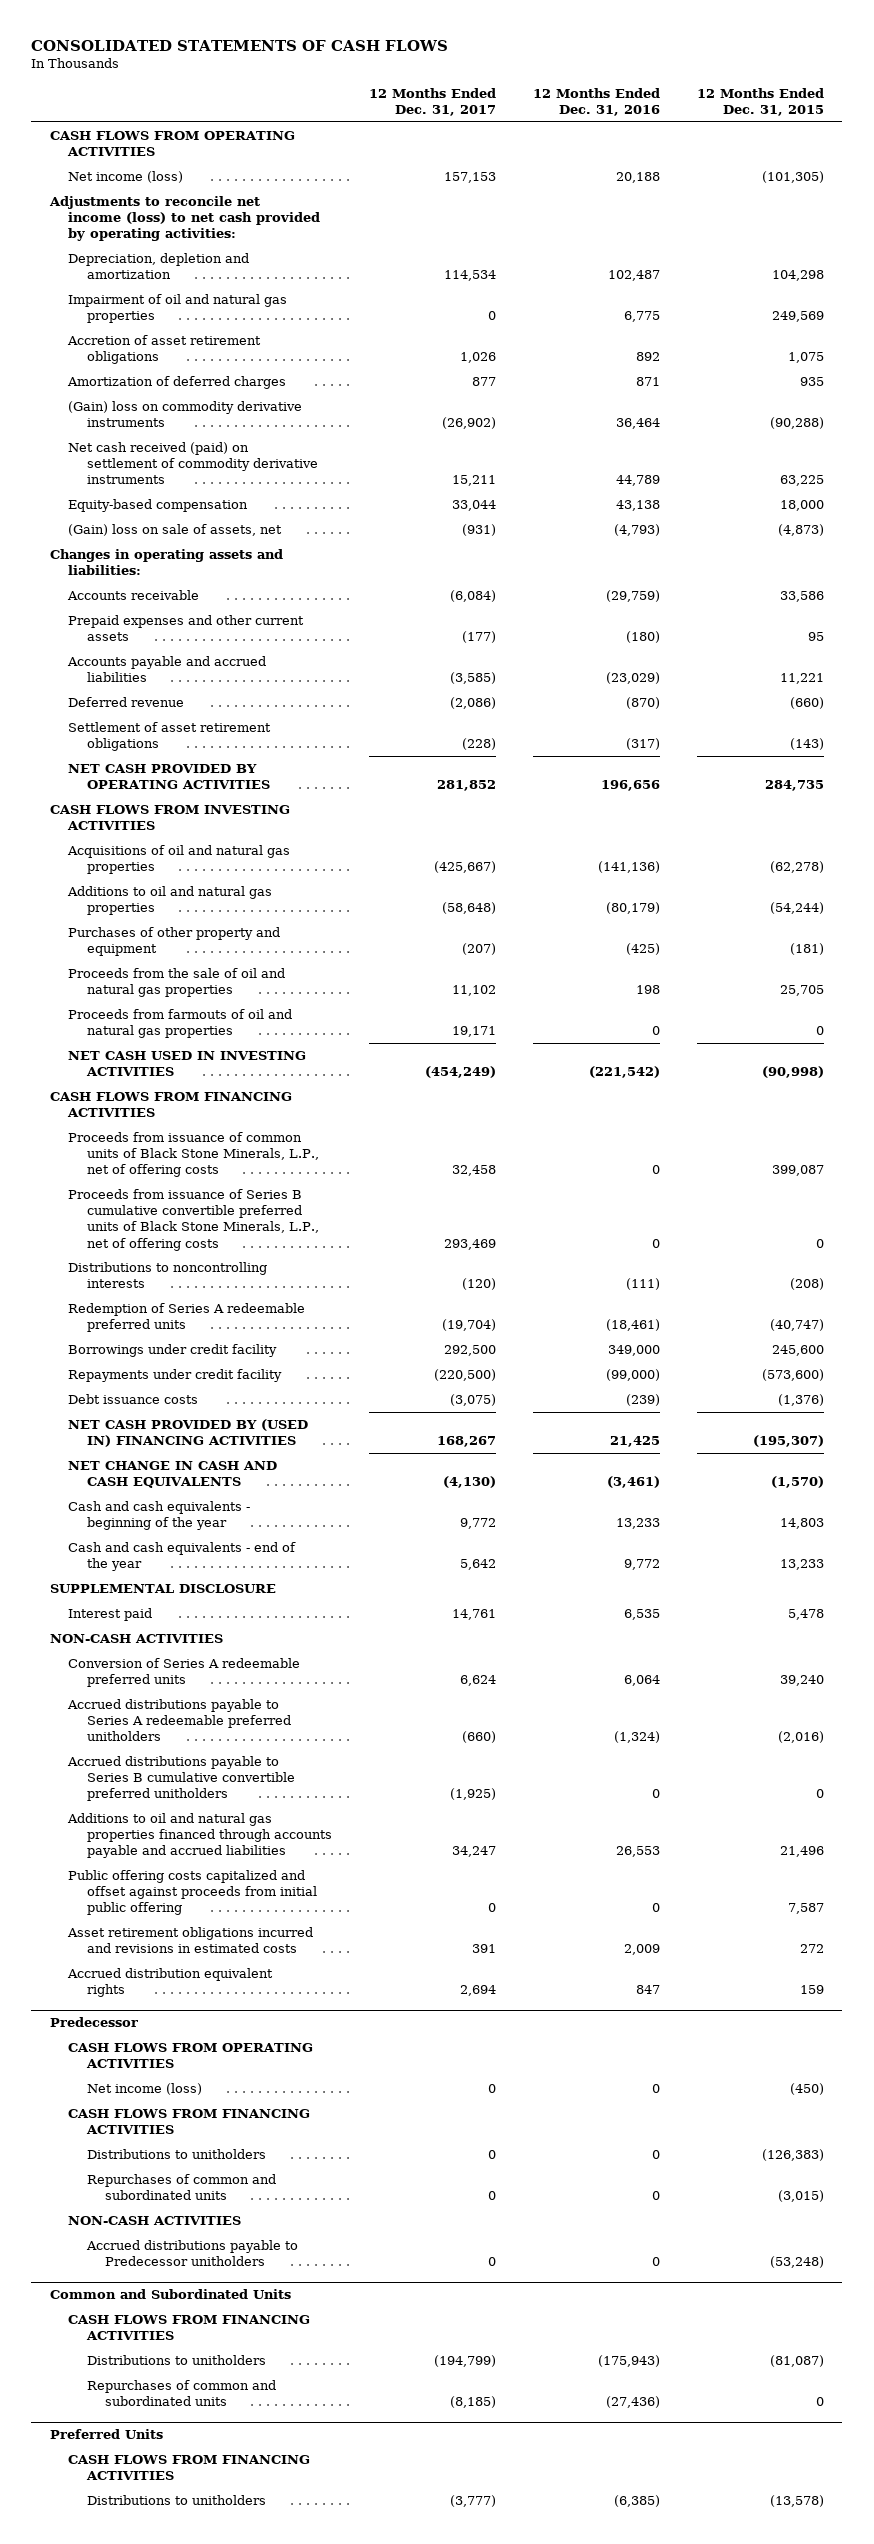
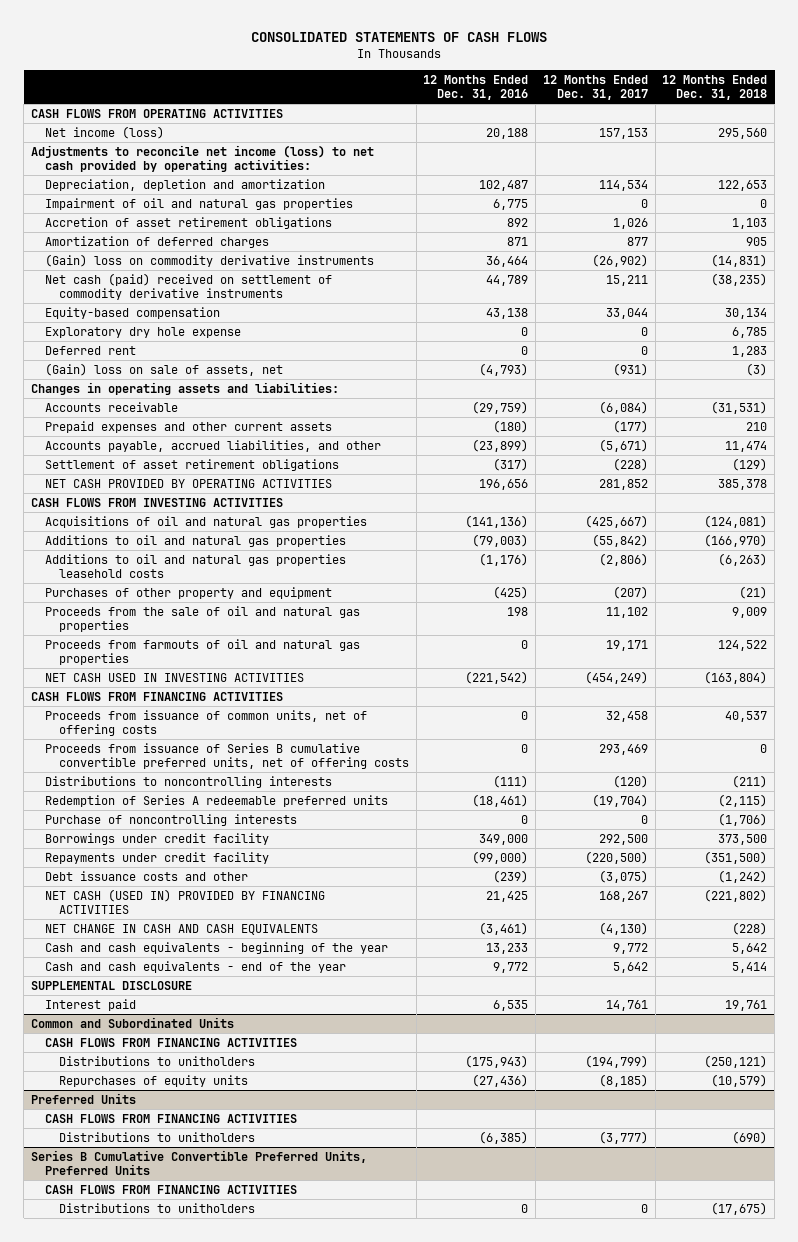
[696,87,824,116] 12 Months Ended Dec. 31, 2015 -> none
none -> [662,74,768,100] 12 Months Ended Dec. 31, 2018
[68,442,318,485] Net cash received (paid) on settlement of commodity derivative instruments -> [44,272,332,300] Net cash (paid) received on settlement of commodity derivative instruments
none -> [44,326,241,338] Exploratory dry hole expense
none -> [44,345,136,355] Deferred rent
[68,697,185,708] Deferred revenue -> none
[67,656,267,683] Accounts payable and accrued liabilities -> [44,439,381,452] Accounts payable, accrued liabilities, and other
[449,672,496,685] (3,585) -> [598,438,648,452] (5,671)
[605,672,660,685] (23,029) -> [472,438,529,452] (23,899)
[441,902,496,915] (58,648) -> [591,533,648,547] (55,842)
[605,902,660,915] (80,179) -> [472,533,529,547] (79,003)
none -> [44,553,346,578] Additions to oil and natural gas properties leasehold costs
[68,1132,319,1178] Proceeds from issuance of common units of Black Stone Minerals, L.P., net of offering costs -> [44,709,367,736] Proceeds from issuance of common units, net of offering costs
[68,1189,319,1251] Proceeds from issuance of Series B cumulative convertible preferred units of Black Stone Minerals, L.P., net of offering costs -> [44,742,409,769] Proceeds from issuance of Series B cumulative convertible preferred units, net of offering costs
none -> [44,813,297,826] Purchase of noncontrolling interests
[68,1394,199,1405] Debt issuance costs -> [44,870,248,881] Debt issuance costs and other
[68,1419,309,1448] NET CASH PROVIDED BY (USED IN) FINANCING ACTIVITIES -> [44,888,325,914] NET CASH (USED IN) PROVIDED BY FINANCING ACTIVITIES
[49,1634,223,1644] NON-CASH ACTIVITIES -> none
[68,1658,301,1688] Conversion of Series A redeemable preferred units -> none
[67,1699,291,1742] Accrued distributions payable to Series A redeemable preferred unitholders -> none
[67,1756,295,1802] Accrued distributions payable to Series B cumulative convertible preferred unitholders -> none
[67,1813,332,1859] Additions to oil and natural gas properties financed through accounts payable and accrued liabilities -> none
[68,1870,317,1916] Public offering costs capitalized and offset against proceeds from initial public offering -> none
[67,1927,314,1954] Asset retirement obligations incurred and revisions in estimated costs -> none
[67,1968,274,1998] Accrued distribution equivalent rights -> none
[49,2017,138,2028] Predecessor -> none
[68,2043,314,2069] CASH FLOWS FROM OPERATING ACTIVITIES -> none
[86,2083,202,2096] Net income (loss) -> none
[68,2109,311,2135] CASH FLOWS FROM FINANCING ACTIVITIES -> none
[86,2149,266,2160] Distributions to unitholders -> none
[86,2174,276,2201] Repurchases of common and subordinated units -> none
[68,2216,242,2226] NON-CASH ACTIVITIES -> none
[85,2240,298,2267] Accrued distributions payable to Predecessor unitholders -> none
[86,2380,276,2407] Repurchases of common and subordinated units -> [58,1074,248,1087] Repurchases of equity units
none -> [30,1149,367,1175] Series B Cumulative Convertible Preferred Units, Preferred Units
none -> [44,1184,297,1194] CASH FLOWS FROM FINANCING ACTIVITIES
none -> [58,1202,255,1213] Distributions to unitholders

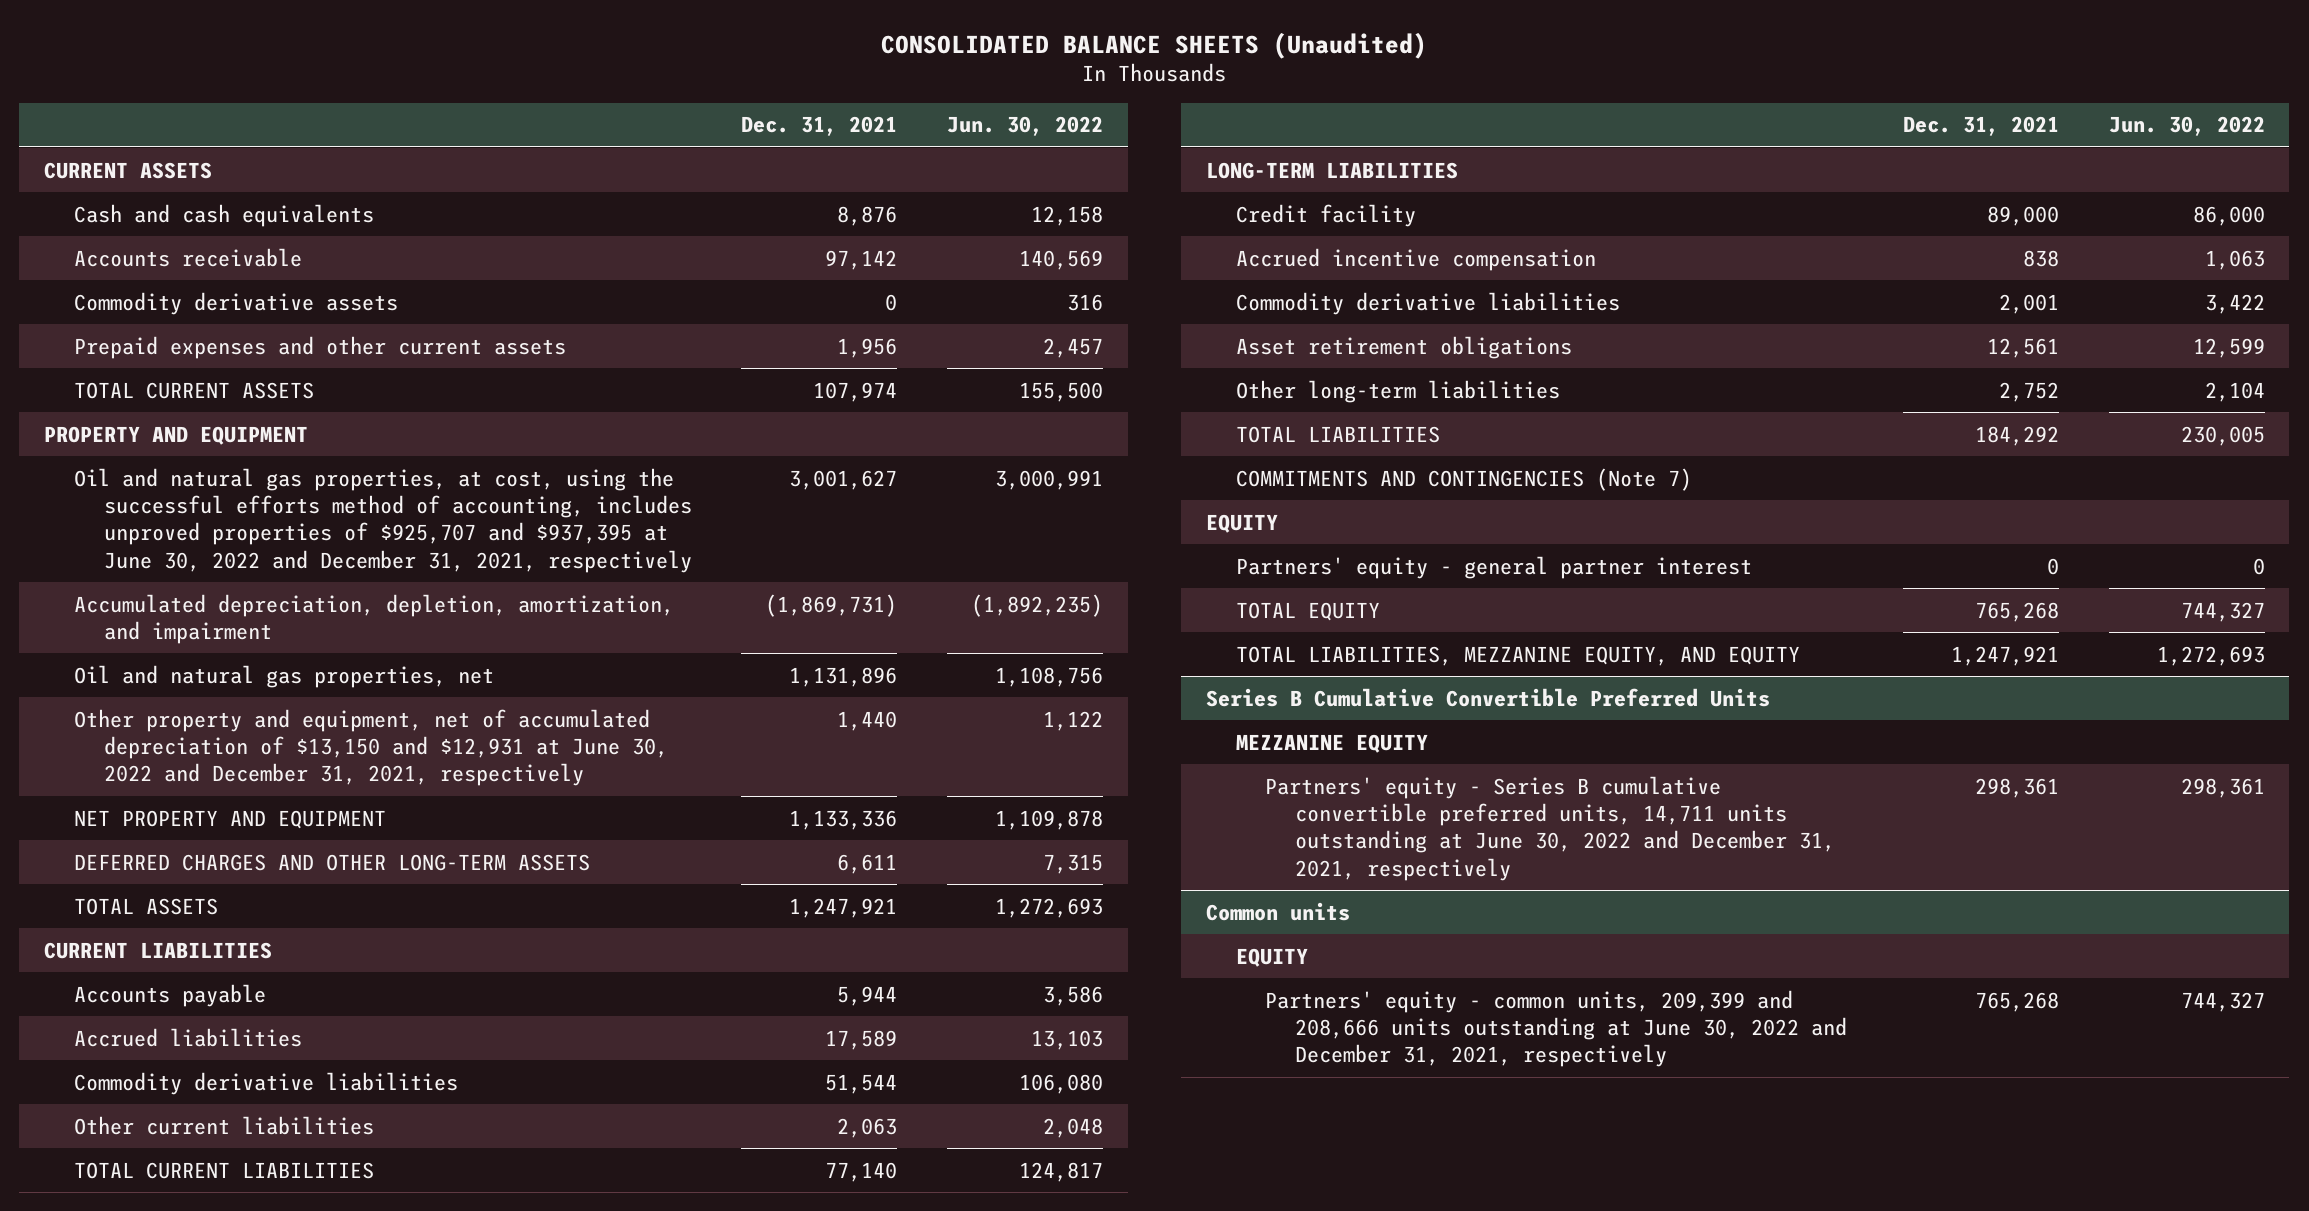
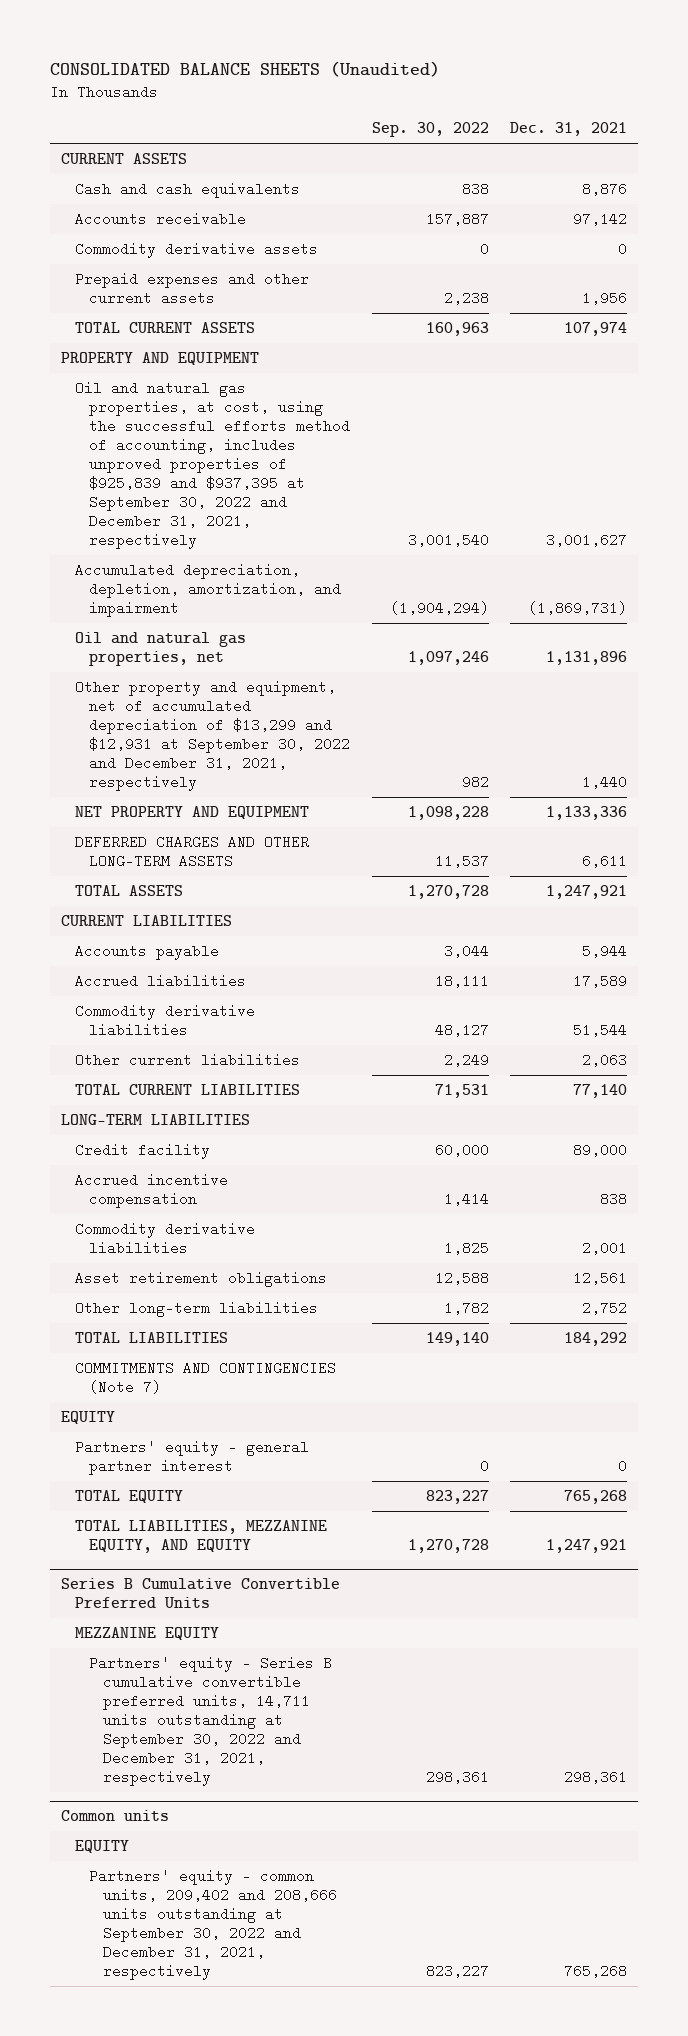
[946,116,1103,137] Jun. 30, 2022 -> none
none -> [371,122,489,138] Sep. 30, 2022
[73,467,692,573] Oil and natural gas properties, at cost, using the successful efforts method of accounting, includes unproved properties of $925,707 and $937,395 at June 30, 2022 and December 31, 2021, respectively -> [75,380,351,550] Oil and natural gas properties, at cost, using the successful efforts method of accounting, includes unproved properties of $925,839 and $937,395 at September 30, 2022 and December 31, 2021, respectively
[73,708,668,787] Other property and equipment, net of accumulated depreciation of $13,150 and $12,931 at June 30, 2022 and December 31, 2021, respectively -> [75,679,351,791] Other property and equipment, net of accumulated depreciation of $13,299 and $12,931 at September 30, 2022 and December 31, 2021, respectively
[1265,775,1836,881] Partners' equity - Series B cumulative convertible preferred units, 14,711 units outstanding at June 30, 2022 and December 31, 2021, respectively -> [89,1655,333,1786] Partners' equity - Series B cumulative convertible preferred units, 14,711 units outstanding at September 30, 2022 and December 31, 2021, respectively
[1265,989,1848,1068] Partners' equity - common units, 209,399 and 208,666 units outstanding at June 30, 2022 and December 31, 2021, respectively -> [89,1868,338,1980] Partners' equity - common units, 209,402 and 208,666 units outstanding at September 30, 2022 and December 31, 2021, respectively

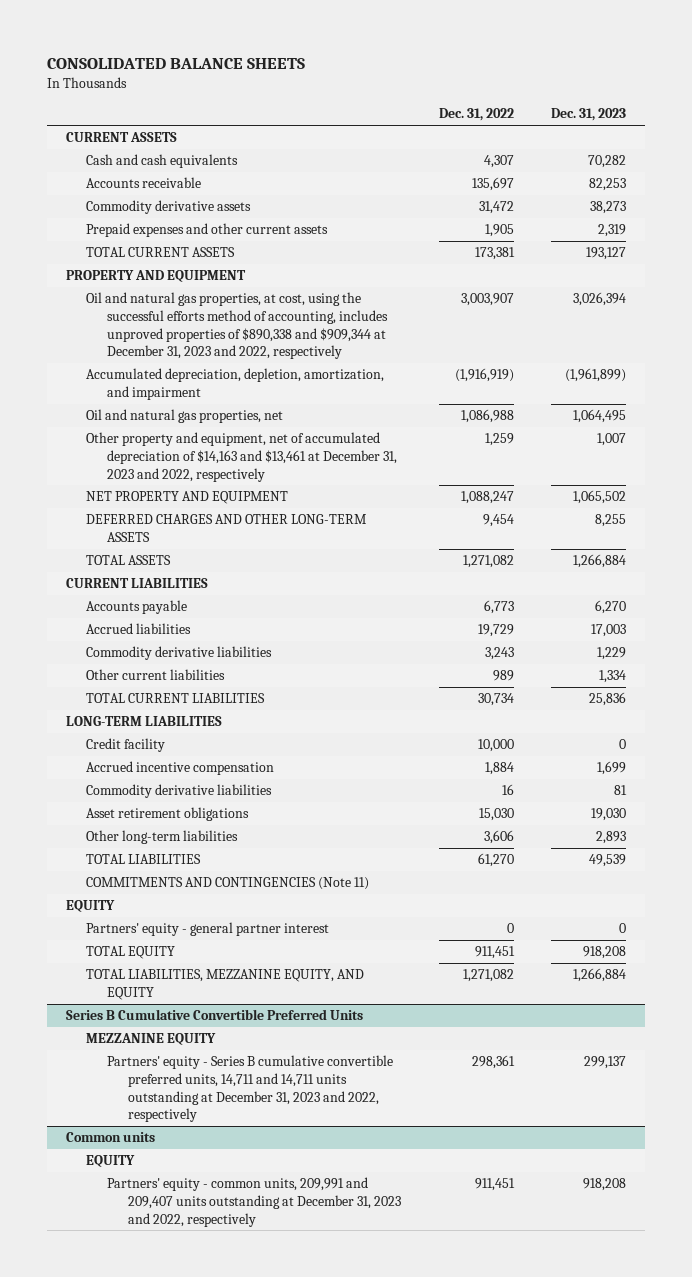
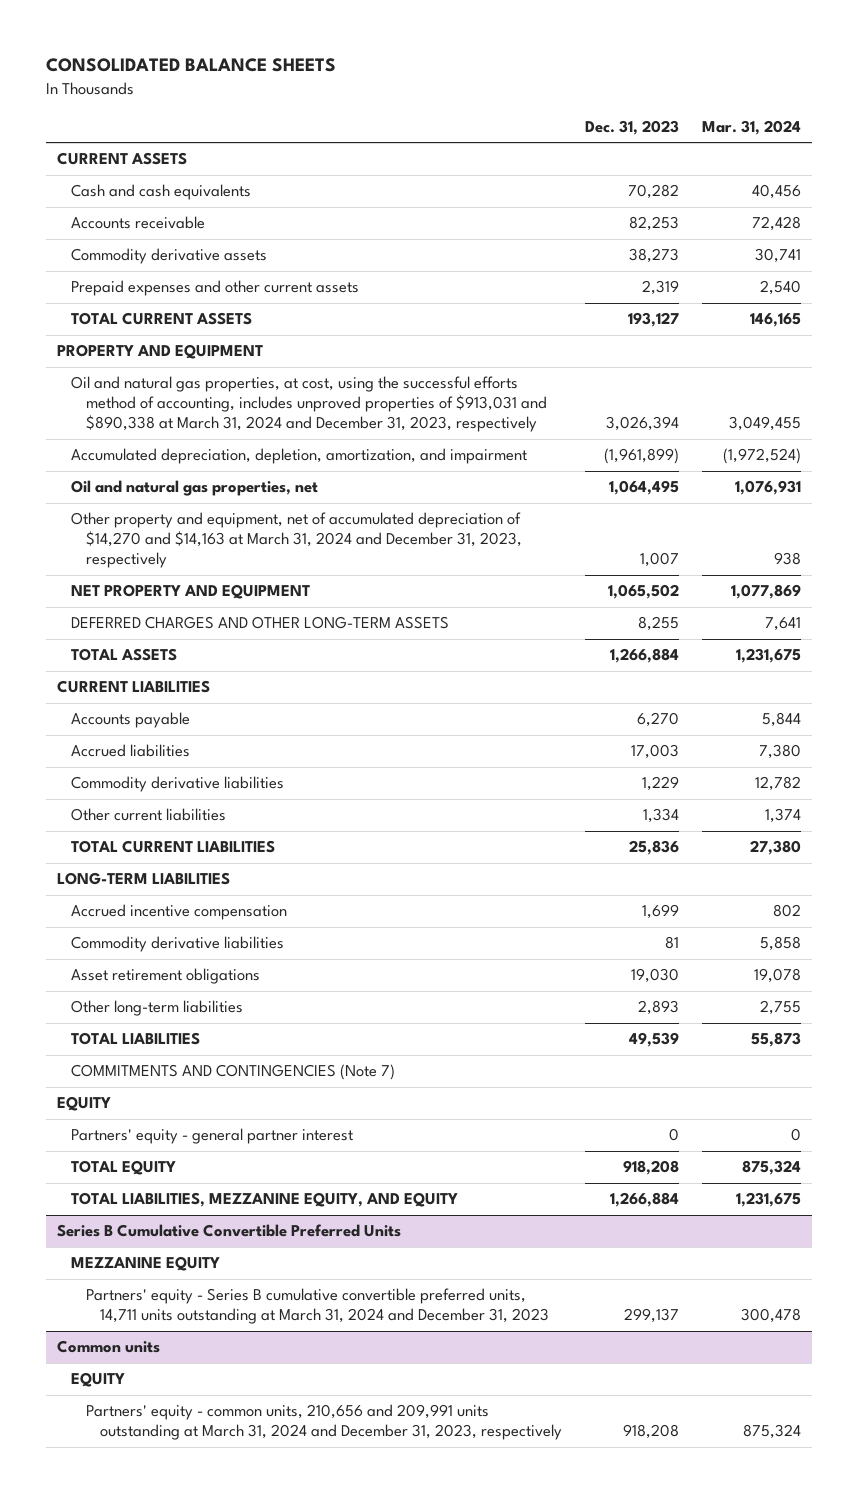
[438,108,514,122] Dec. 31, 2022 -> none
none -> [701,119,801,135] Mar. 31, 2024
[86,292,389,360] Oil and natural gas properties, at cost, using the successful efforts method of accounting, includes unproved properties of $890,338 and $909,344 at December 31, 2023 and 2022, respectively -> [71,376,547,433] Oil and natural gas properties, at cost, using the successful efforts method of accounting, includes unproved properties of $913,031 and $890,338 at March 31, 2024 and December 31, 2023, respectively
[86,432,398,482] Other property and equipment, net of accumulated depreciation of $14,163 and $13,461 at December 31, 2023 and 2022, respectively -> [71,512,522,569] Other property and equipment, net of accumulated depreciation of $14,270 and $14,163 at March 31, 2024 and December 31, 2023, respectively
[86,738,166,753] Credit facility -> none
[86,877,370,891] COMMITMENTS AND CONTINGENCIES (Note 11) -> [71,1064,396,1081] COMMITMENTS AND CONTINGENCIES (Note 7)
[107,1055,394,1123] Partners' equity - Series B cumulative convertible preferred units, 14,711 and 14,711 units outstanding at December 31, 2023 and 2022, respectively -> [85,1288,550,1325] Partners' equity - Series B cumulative convertible preferred units, 14,711 units outstanding at March 31, 2024 and December 31, 2023
[107,1177,402,1227] Partners' equity - common units, 209,991 and 209,407 units outstanding at December 31, 2023 and 2022, respectively -> [85,1404,563,1441] Partners' equity - common units, 210,656 and 209,991 units outstanding at March 31, 2024 and December 31, 2023, respectively

